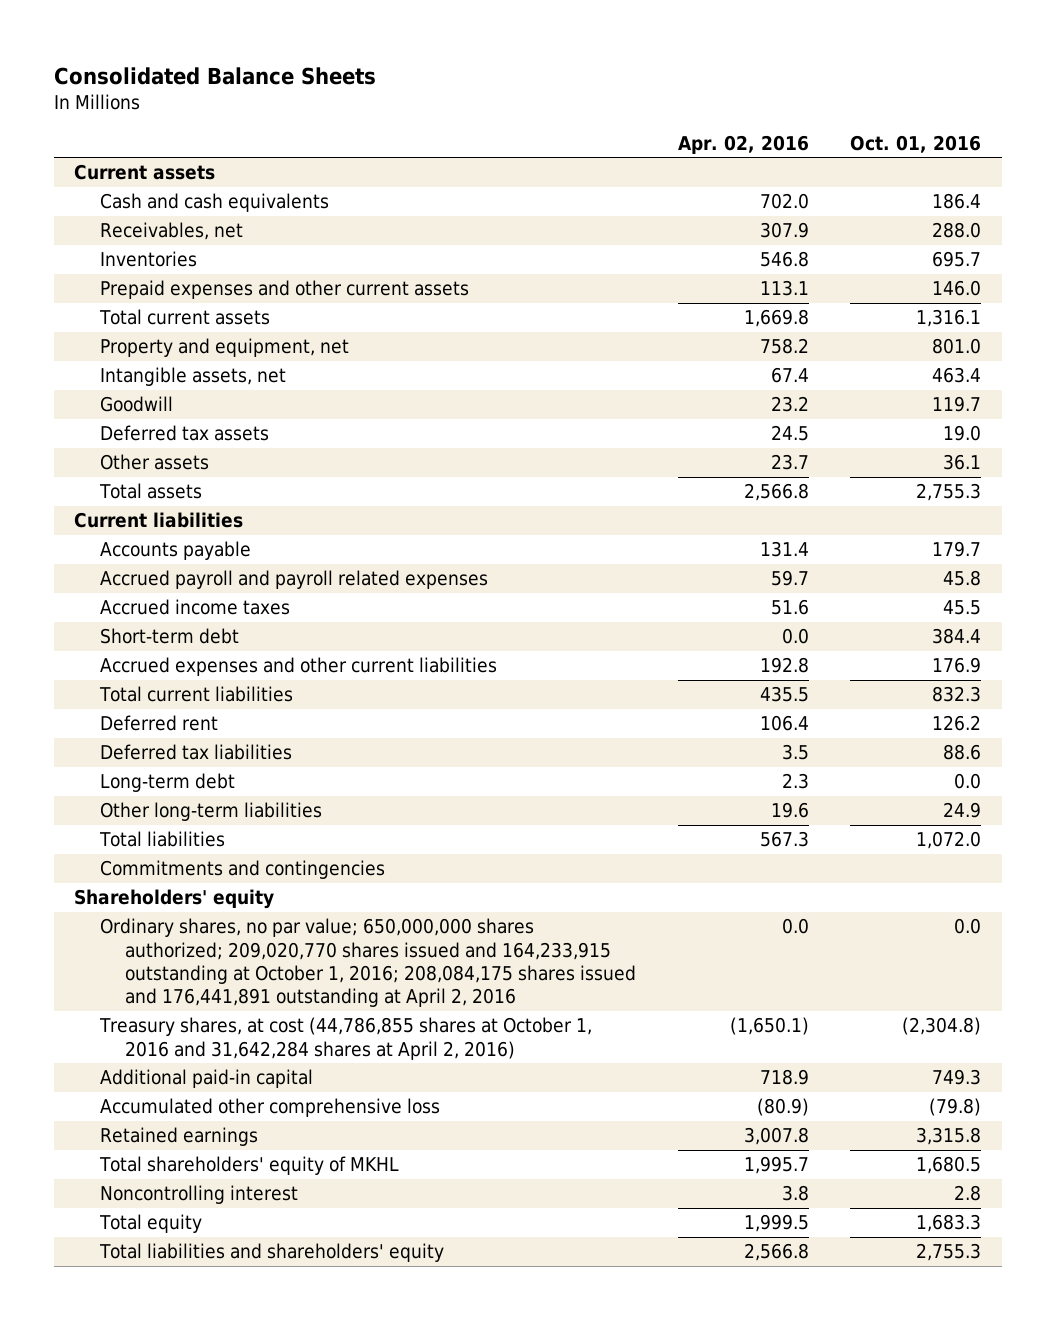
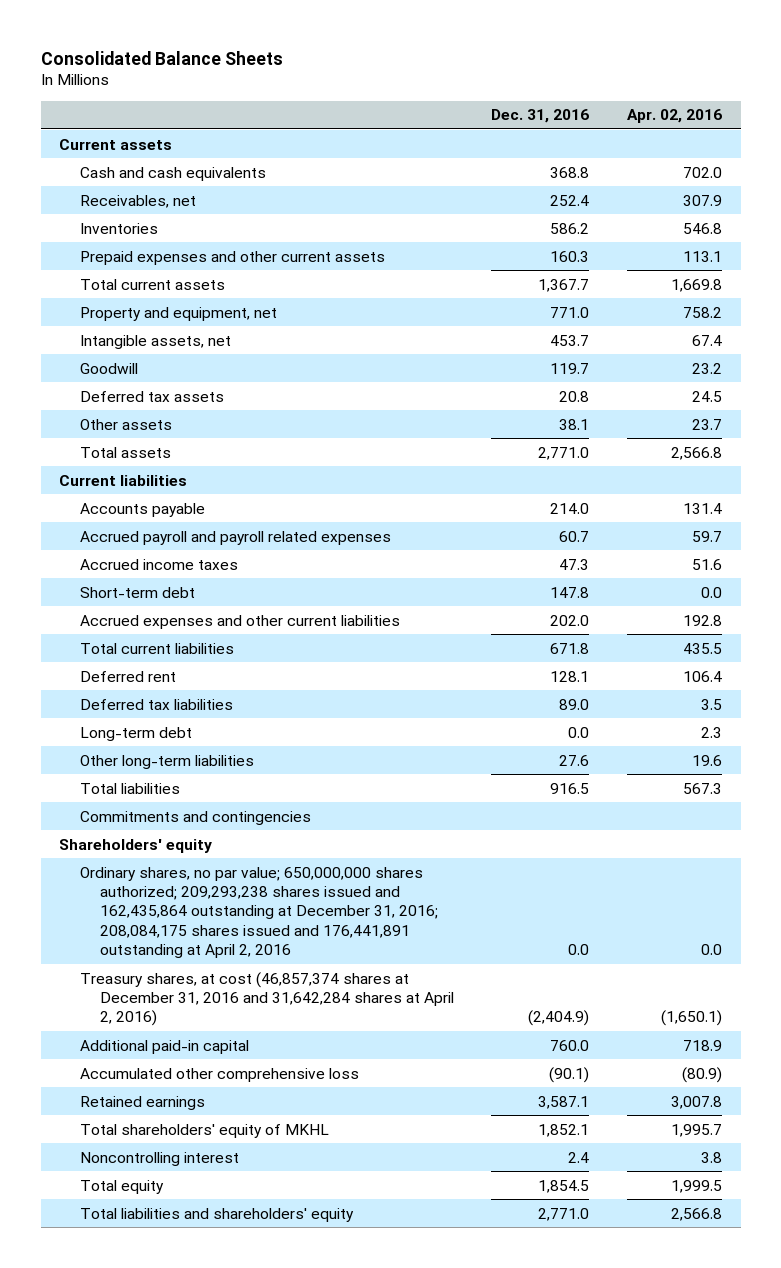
[849,134,981,153] Oct. 01, 2016 -> none
none -> [491,109,590,124] Dec. 31, 2016
[99,918,637,1008] Ordinary shares, no par value; 650,000,000 shares authorized; 209,020,770 shares issued and 164,233,915 outstanding at October 1, 2016; 208,084,175 shares issued and 176,441,891 outstanding at April 2, 2016 -> [79,866,438,959] Ordinary shares, no par value; 650,000,000 shares authorized; 209,293,238 shares issued and 162,435,864 outstanding at December 31, 2016; 208,084,175 shares issued and 176,441,891 outstanding at April 2, 2016
[98,1017,592,1060] Treasury shares, at cost (44,786,855 shares at October 1, 2016 and 31,642,284 shares at April 2, 2016) -> [79,971,454,1027] Treasury shares, at cost (46,857,374 shares at December 31, 2016 and 31,642,284 shares at April 2, 2016)

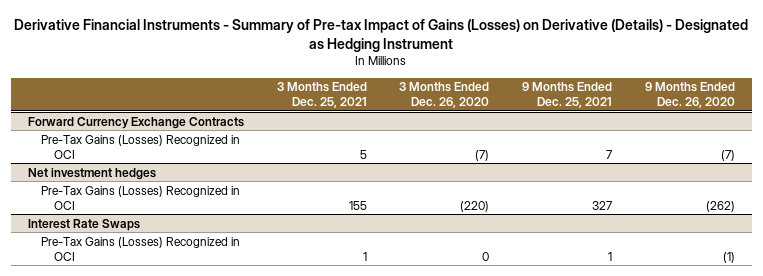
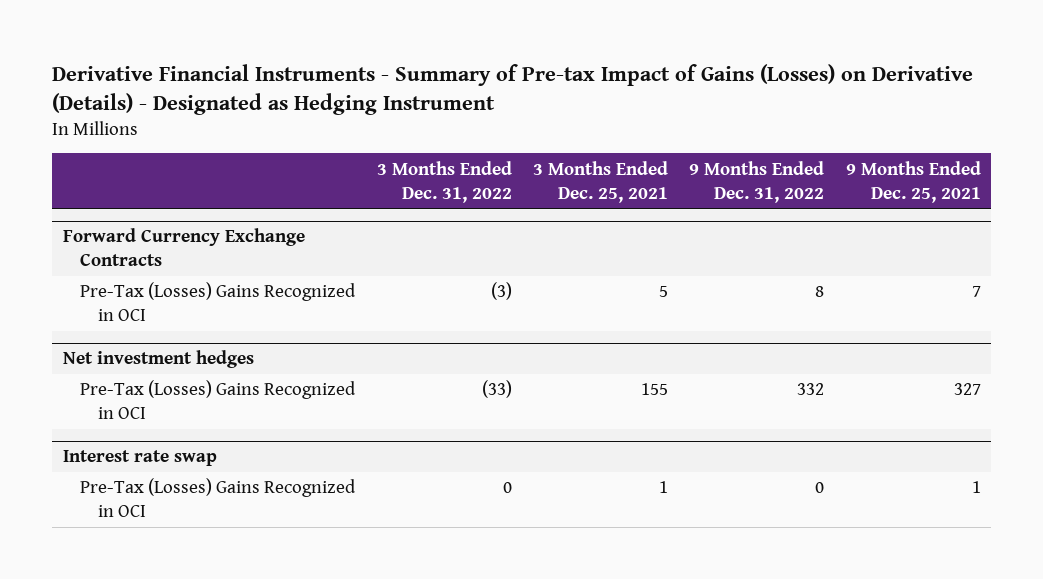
[399,82,490,109] 3 Months Ended Dec. 26, 2020 -> none
[645,82,736,109] 9 Months Ended Dec. 26, 2020 -> none
none -> [376,160,512,203] 3 Months Ended Dec. 31, 2022
none -> [689,160,825,203] 9 Months Ended Dec. 31, 2022
[40,134,240,159] Pre-Tax Gains (Losses) Recognized in OCI -> [80,282,357,322] Pre-Tax (Losses) Gains Recognized in OCI
[40,185,240,210] Pre-Tax Gains (Losses) Recognized in OCI -> [80,380,357,420] Pre-Tax (Losses) Gains Recognized in OCI
[27,218,140,231] Interest Rate Swaps -> [62,450,217,467] Interest rate swap
[40,236,240,261] Pre-Tax Gains (Losses) Recognized in OCI -> [80,478,357,518] Pre-Tax (Losses) Gains Recognized in OCI

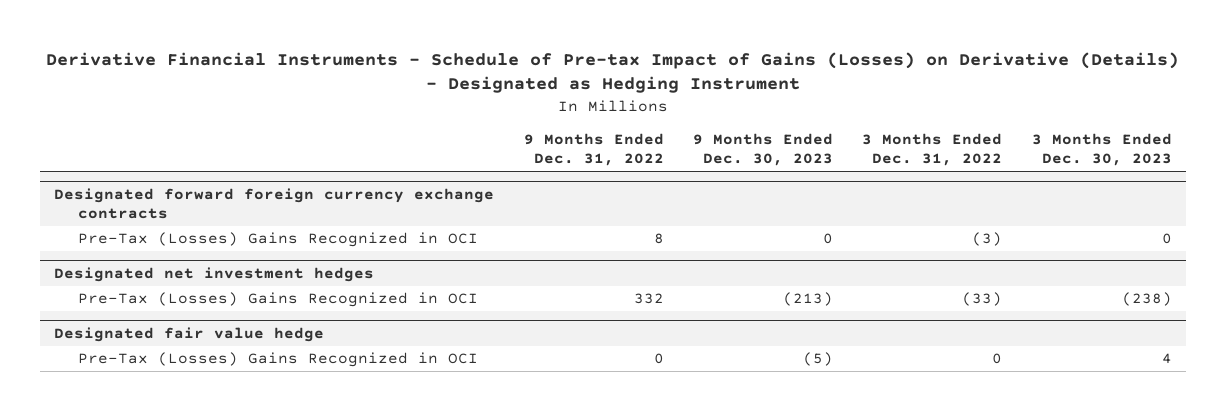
[52,63,974,115] Derivative Financial Instruments - Summary of Pre-tax Impact of Gains (Losses) on Derivative (Details) - Designated as Hedging Instrument -> [46,51,1180,94] Derivative Financial Instruments - Schedule of Pre-tax Impact of Gains (Losses) on Derivative (Details) - Designated as Hedging Instrument
[532,160,668,203] 3 Months Ended Dec. 25, 2021 -> none
[845,160,981,203] 9 Months Ended Dec. 25, 2021 -> none
none -> [693,133,834,167] 9 Months Ended Dec. 30, 2023
none -> [1031,133,1172,167] 3 Months Ended Dec. 30, 2023
[62,228,305,267] Forward Currency Exchange Contracts -> [54,187,495,220] Designated forward foreign currency exchange contracts
[62,350,254,369] Net investment hedges -> [54,266,375,282] Designated net investment hedges
[62,450,217,467] Interest rate swap -> none
none -> [54,326,325,342] Designated fair value hedge

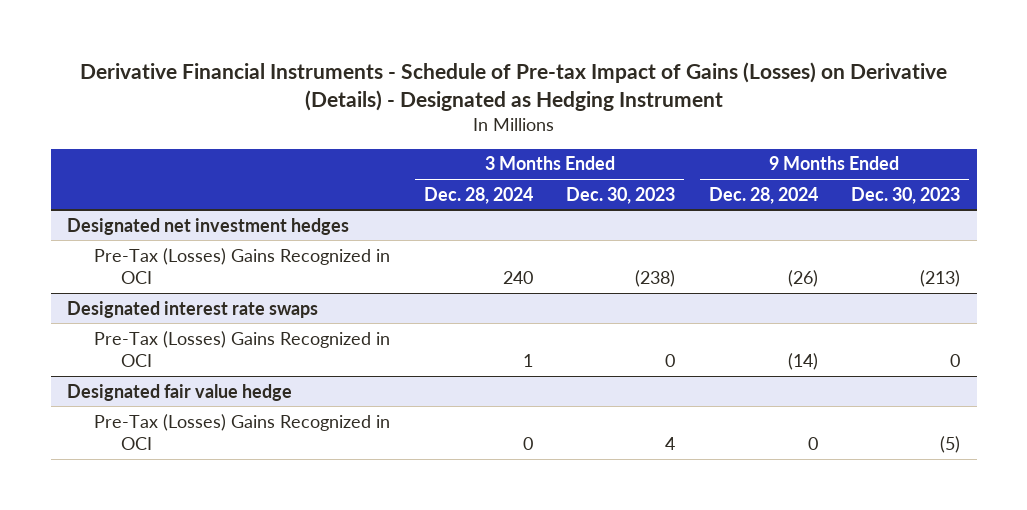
[523,133,664,167] 9 Months Ended Dec. 31, 2022 -> none
[862,133,1003,167] 3 Months Ended Dec. 31, 2022 -> none
none -> [423,186,533,204] Dec. 28, 2024
none -> [708,186,818,204] Dec. 28, 2024
[54,187,495,220] Designated forward foreign currency exchange contracts -> none
[77,232,478,248] Pre-Tax (Losses) Gains Recognized in OCI -> none
none -> [67,300,319,318] Designated interest rate swaps
none -> [94,330,391,368] Pre-Tax (Losses) Gains Recognized in OCI

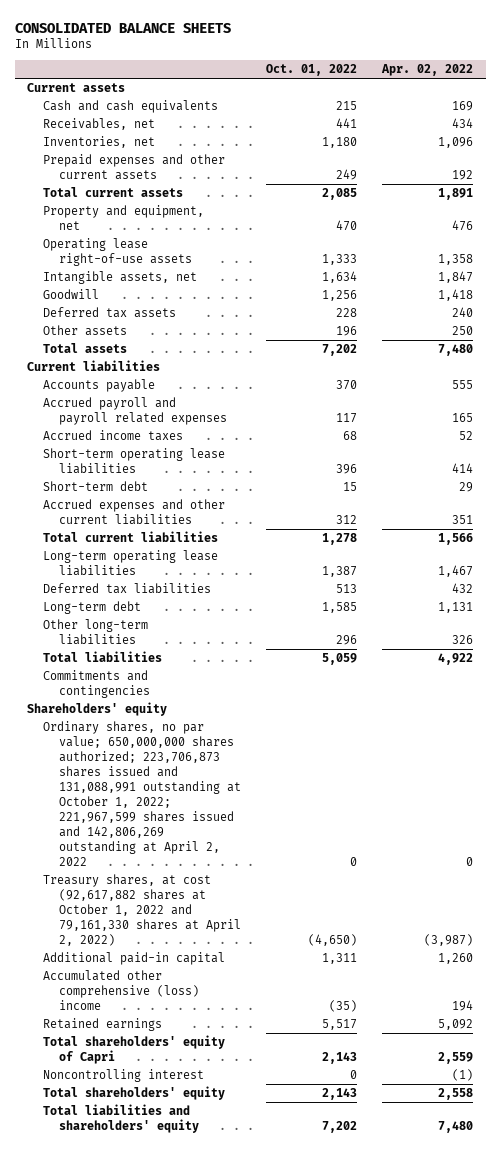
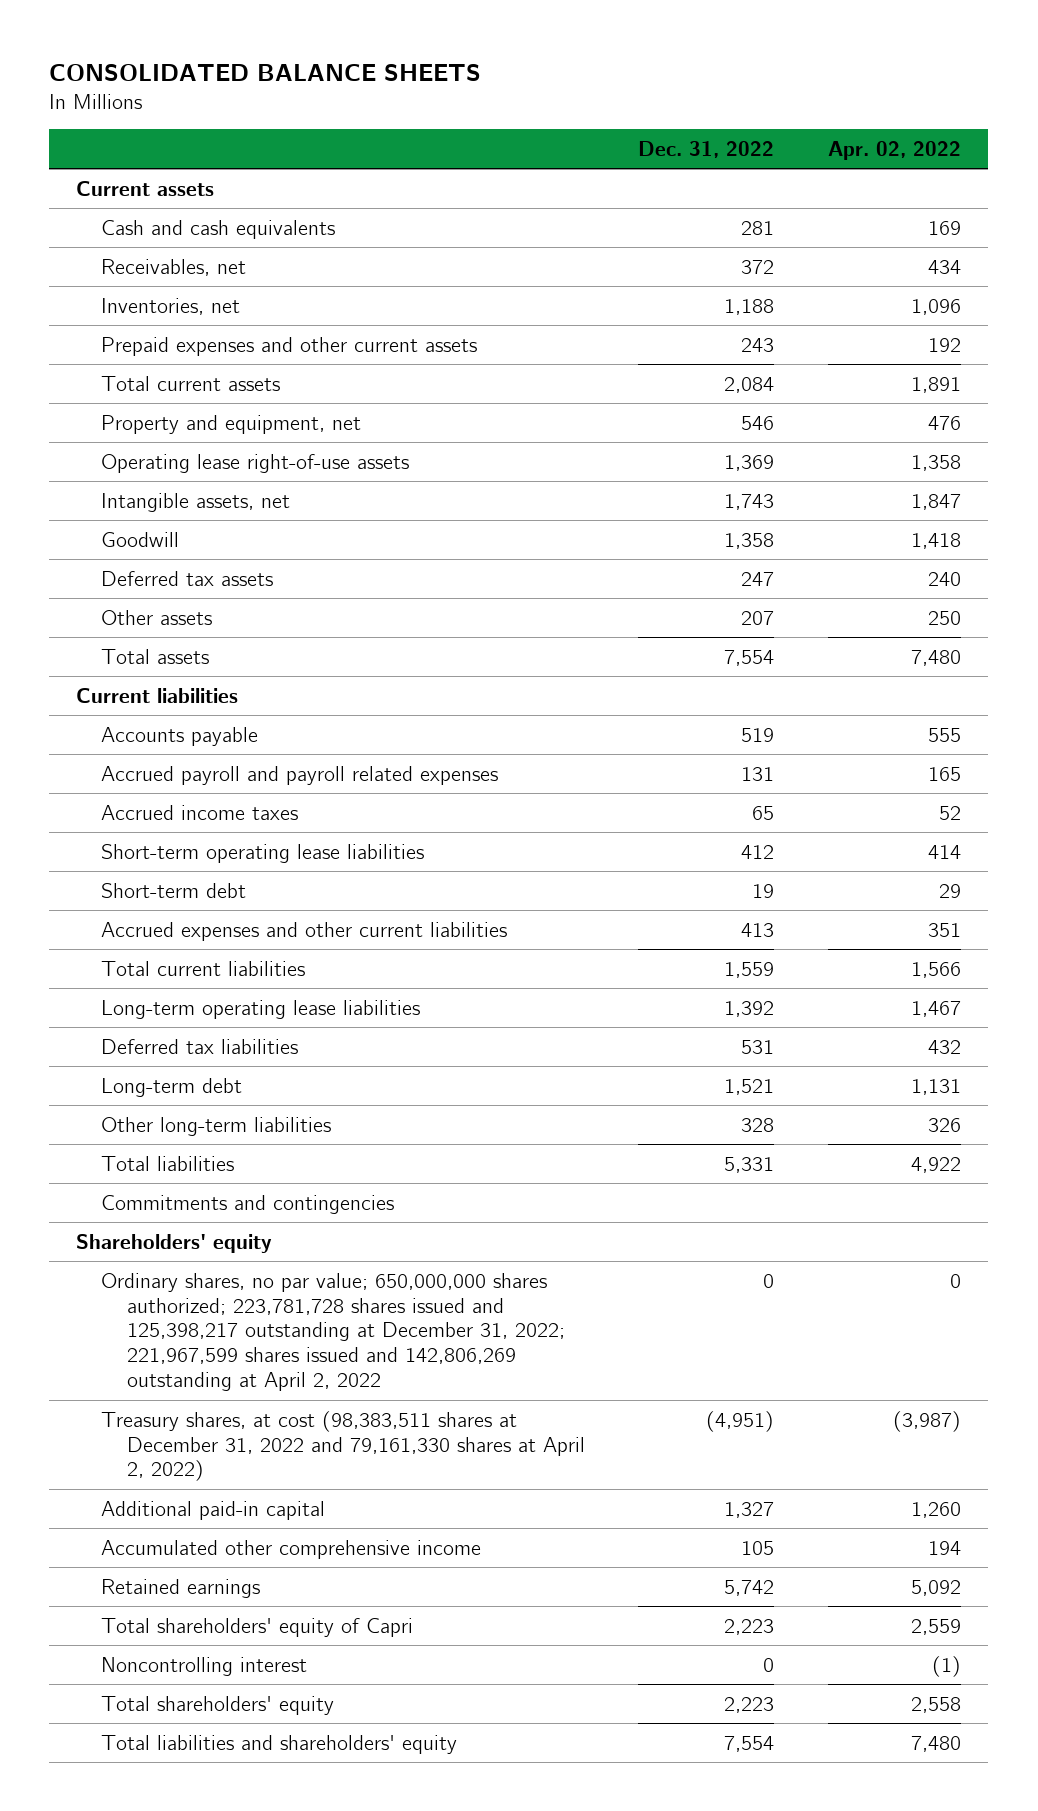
[266,64,358,77] Oct. 01, 2022 -> none
none -> [638,140,775,158] Dec. 31, 2022
[43,721,242,866] Ordinary shares, no par value; 650,000,000 shares authorized; 223,706,873 shares issued and 131,088,991 outstanding at October 1, 2022; 221,967,599 shares issued and 142,806,269 outstanding at April 2, 2022 -> [101,1272,565,1392] Ordinary shares, no par value; 650,000,000 shares authorized; 223,781,728 shares issued and 125,398,217 outstanding at December 31, 2022; 221,967,599 shares issued and 142,806,269 outstanding at April 2, 2022
[43,874,242,947] Treasury shares, at cost (92,617,882 shares at October 1, 2022 and 79,161,330 shares at April 2, 2022) -> [101,1410,585,1482] Treasury shares, at cost (98,383,511 shares at December 31, 2022 and 79,161,330 shares at April 2, 2022)
[43,970,200,1011] Accumulated other comprehensive (loss) income -> [101,1539,482,1559] Accumulated other comprehensive income

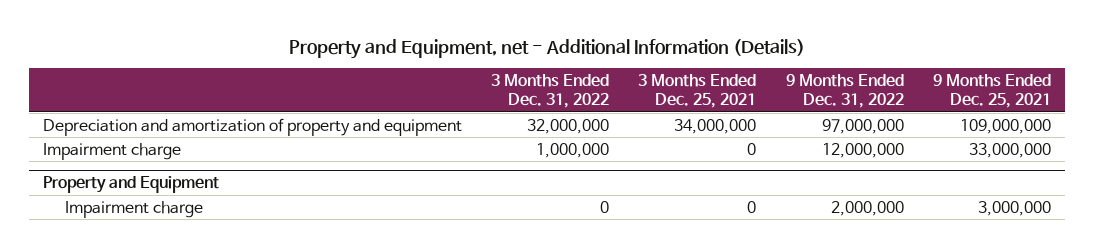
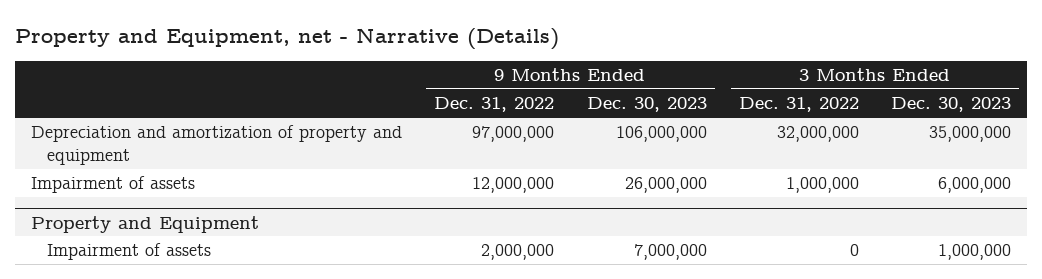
[288,38,805,59] Property and Equipment, net - Additional Information (Details) -> [14,27,559,50] Property and Equipment, net - Narrative (Details)
[638,73,757,109] 3 Months Ended Dec. 25, 2021 -> none
[932,73,1051,109] 9 Months Ended Dec. 25, 2021 -> none
none -> [586,97,707,113] Dec. 30, 2023
none -> [891,97,1012,113] Dec. 30, 2023
[43,142,182,160] Impairment charge -> [30,176,195,194] Impairment of assets
[65,200,204,218] Impairment charge -> [47,243,212,261] Impairment of assets

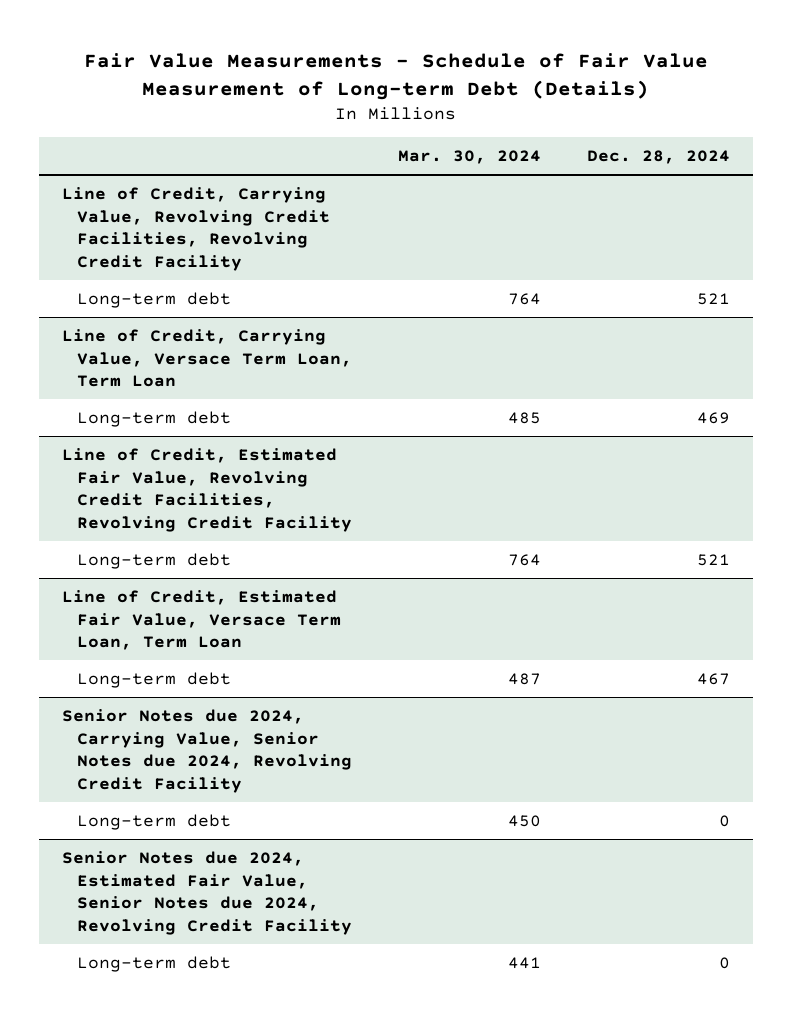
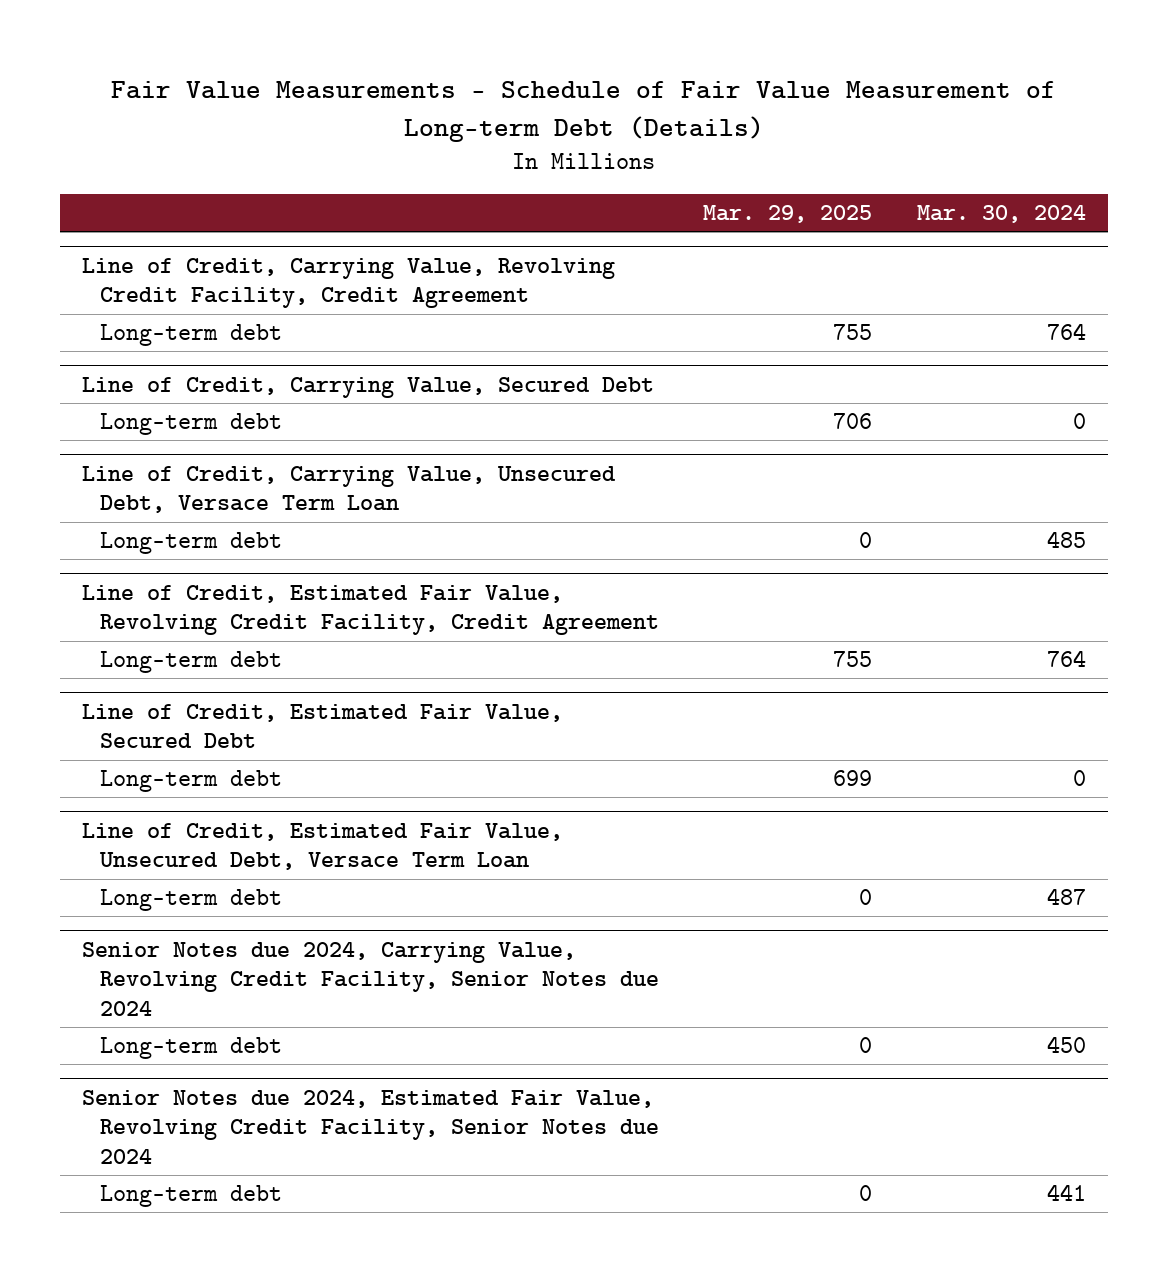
[586,150,730,165] Dec. 28, 2024 -> none
none -> [703,204,873,223] Mar. 29, 2025
[61,186,331,271] Line of Credit, Carrying Value, Revolving Credit Facilities, Revolving Credit Facility -> [82,257,616,309] Line of Credit, Carrying Value, Revolving Credit Facility, Credit Agreement
none -> [82,376,655,398] Line of Credit, Carrying Value, Secured Debt
none -> [99,413,282,436] Long-term debt
[61,328,353,388] Line of Credit, Carrying Value, Versace Term Loan, Term Loan -> [82,465,617,514] Line of Credit, Carrying Value, Unsecured Debt, Versace Term Loan
[61,447,353,532] Line of Credit, Estimated Fair Value, Revolving Credit Facilities, Revolving Credit Facility -> [82,584,659,636] Line of Credit, Estimated Fair Value, Revolving Credit Facility, Credit Agreement
none -> [82,703,564,749] Line of Credit, Estimated Fair Value, Secured Debt
none -> [99,770,282,793] Long-term debt
[61,589,342,651] Line of Credit, Estimated Fair Value, Versace Term Loan, Term Loan -> [82,822,564,871] Line of Credit, Estimated Fair Value, Unsecured Debt, Versace Term Loan
[61,708,353,793] Senior Notes due 2024, Carrying Value, Senior Notes due 2024, Revolving Credit Facility -> [82,941,659,1017] Senior Notes due 2024, Carrying Value, Revolving Credit Facility, Senior Notes due 2024
[61,850,353,935] Senior Notes due 2024, Estimated Fair Value, Senior Notes due 2024, Revolving Credit Facility -> [82,1089,659,1165] Senior Notes due 2024, Estimated Fair Value, Revolving Credit Facility, Senior Notes due 2024

